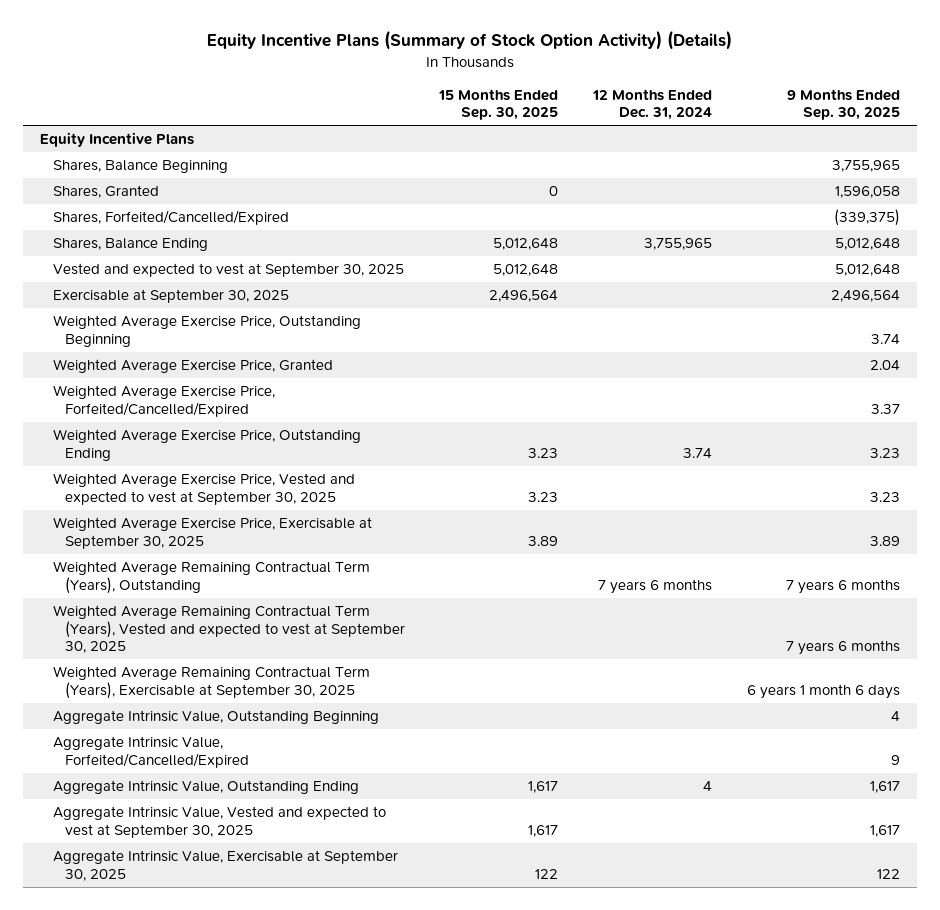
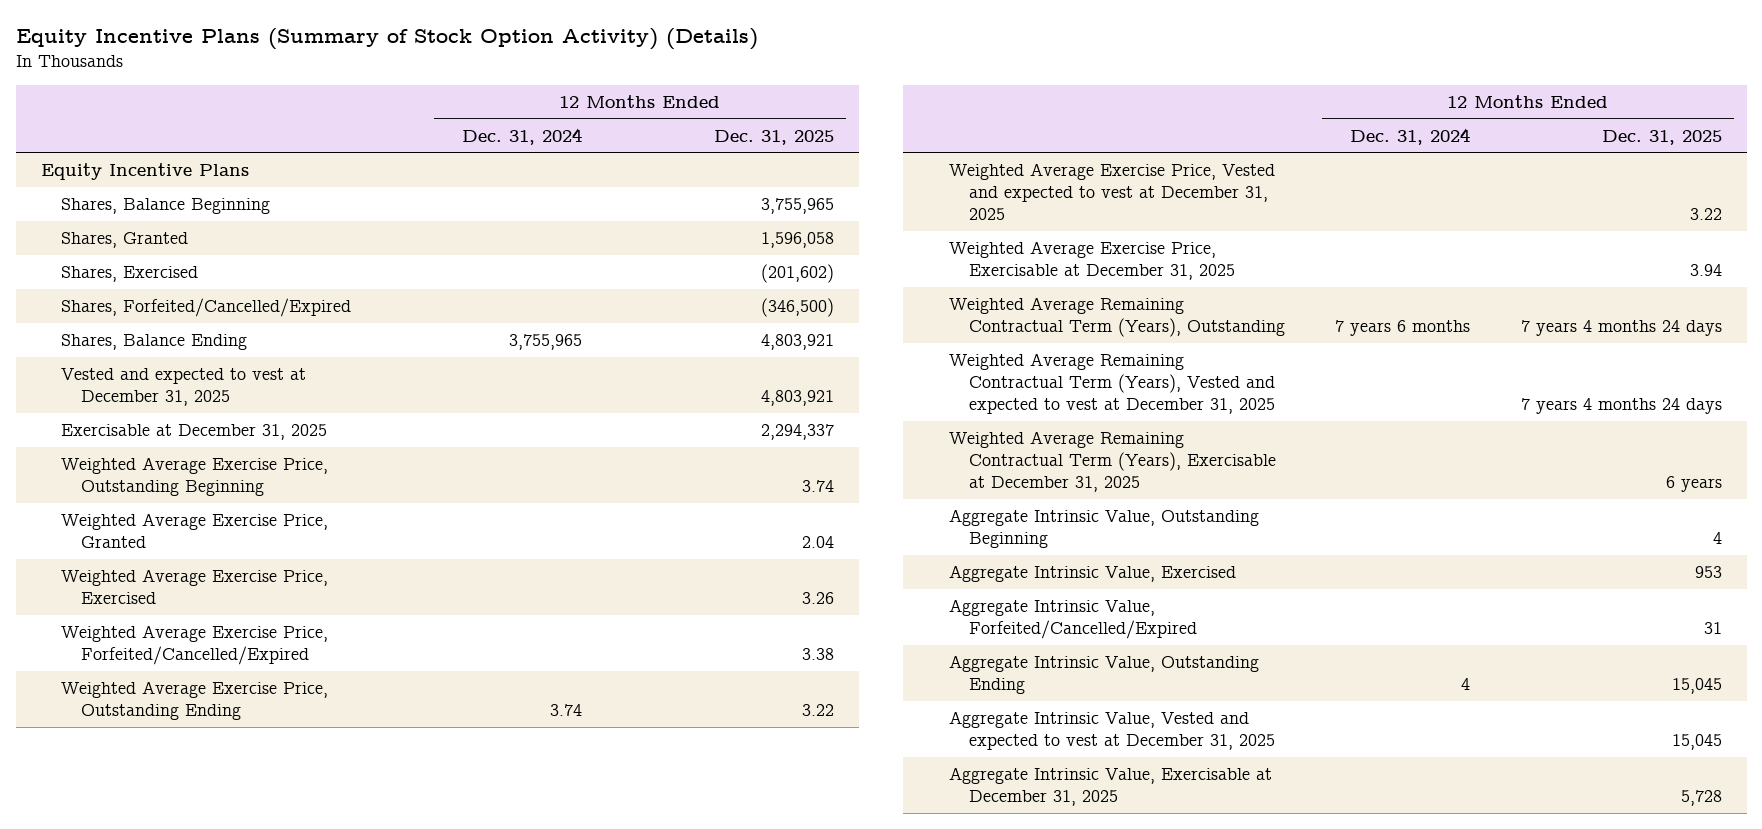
[438,88,559,121] 15 Months Ended Sep. 30, 2025 -> none
[786,88,900,121] 9 Months Ended Sep. 30, 2025 -> none
none -> [713,129,834,145] Dec. 31, 2025
none -> [60,265,198,282] Shares, Exercised
[52,263,404,278] Vested and expected to vest at September 30, 2025 -> [60,367,306,407] Vested and expected to vest at December 31, 2025
[52,289,289,304] Exercisable at September 30, 2025 -> [60,423,327,440] Exercisable at December 31, 2025
none -> [60,568,328,605] Weighted Average Exercise Price, Exercised
[52,473,355,505] Weighted Average Exercise Price, Vested and expected to vest at September 30, 2025 -> [948,162,1275,221] Weighted Average Exercise Price, Vested and expected to vest at December 31, 2025
[52,517,372,549] Weighted Average Exercise Price, Exercisable at September 30, 2025 -> [948,240,1235,281] Weighted Average Exercise Price, Exercisable at December 31, 2025
[52,605,405,653] Weighted Average Remaining Contractual Term (Years), Vested and expected to vest at September 30, 2025 -> [948,352,1275,415] Weighted Average Remaining Contractual Term (Years), Vested and expected to vest at December 31, 2025
[52,666,370,699] Weighted Average Remaining Contractual Term (Years), Exercisable at September 30, 2025 -> [948,430,1276,493] Weighted Average Remaining Contractual Term (Years), Exercisable at December 31, 2025
none -> [948,564,1236,582] Aggregate Intrinsic Value, Exercised
[52,806,386,838] Aggregate Intrinsic Value, Vested and expected to vest at September 30, 2025 -> [948,710,1275,751] Aggregate Intrinsic Value, Vested and expected to vest at December 31, 2025
[52,850,398,881] Aggregate Intrinsic Value, Exercisable at September 30, 2025 -> [948,766,1272,807] Aggregate Intrinsic Value, Exercisable at December 31, 2025

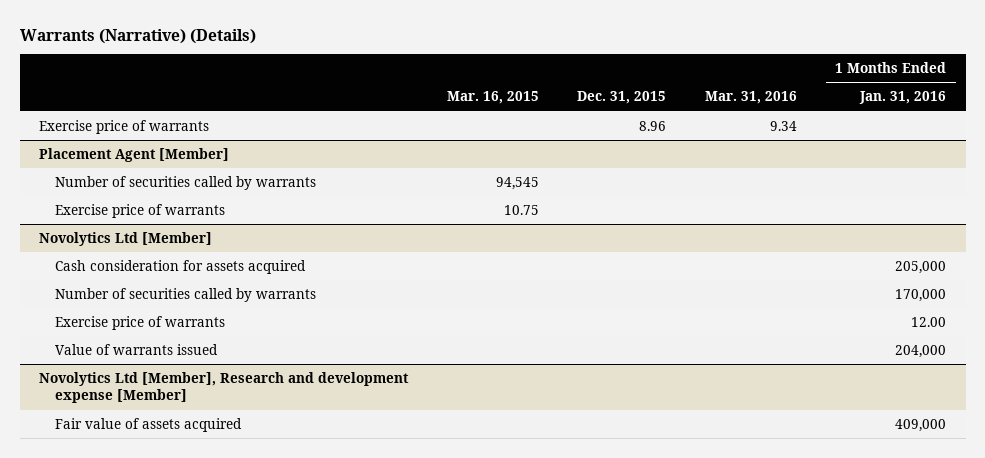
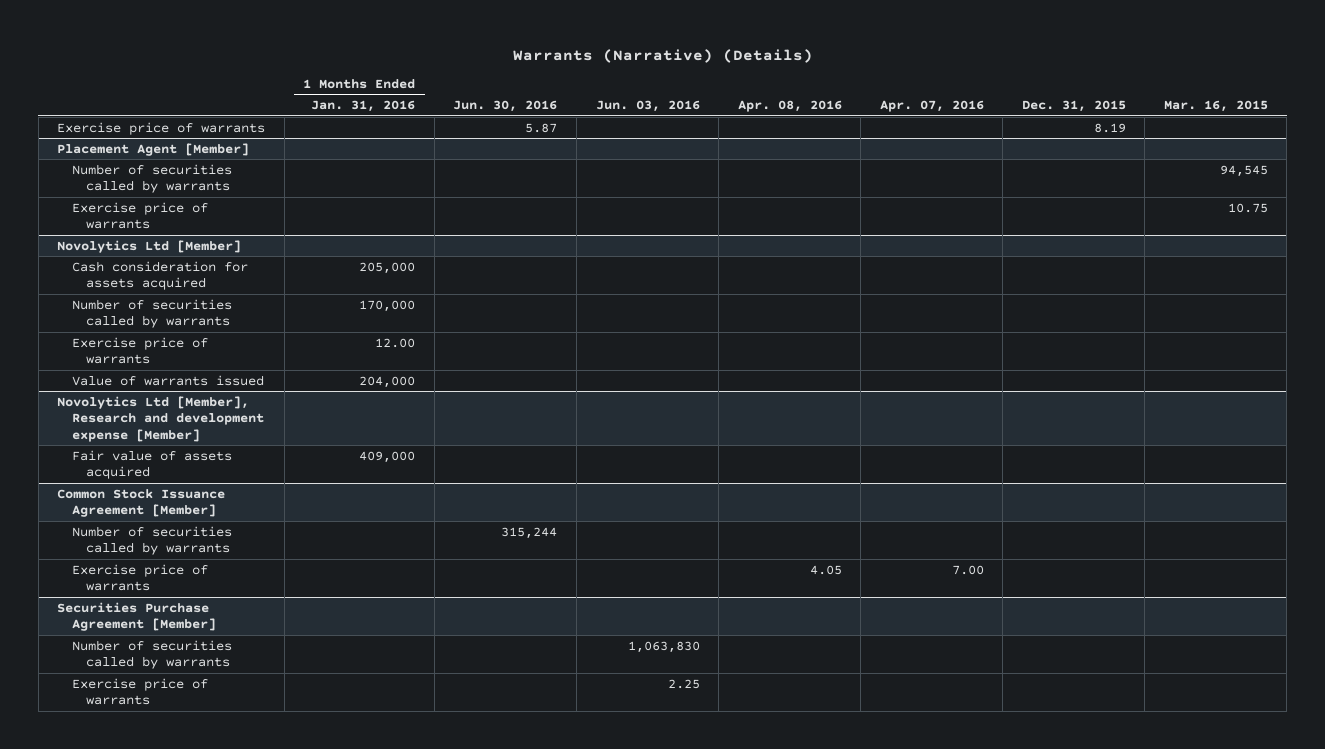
[704,91,797,105] Mar. 31, 2016 -> none
none -> [453,100,558,113] Jun. 30, 2016
none -> [595,100,700,113] Jun. 03, 2016
none -> [737,100,842,113] Apr. 08, 2016
none -> [879,100,984,113] Apr. 07, 2016
[639,120,667,131] 8.96 -> [1093,122,1126,133] 8.19
none -> [57,488,226,518] Common Stock Issuance Agreement [Member]
none -> [71,525,232,556] Number of securities called by warrants
none -> [71,563,208,592] Exercise price of warrants
none -> [57,601,216,632] Securities Purchase Agreement [Member]
none -> [71,639,232,670] Number of securities called by warrants
none -> [71,677,208,706] Exercise price of warrants

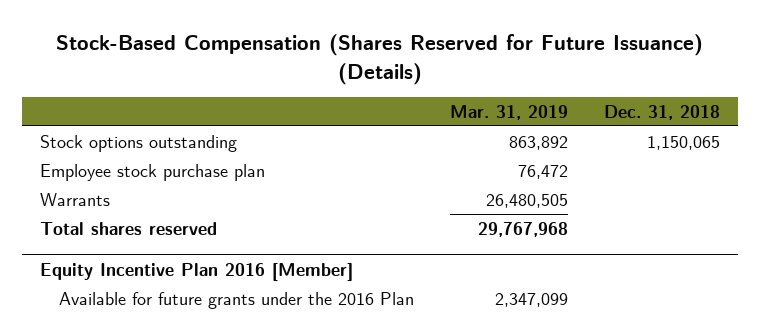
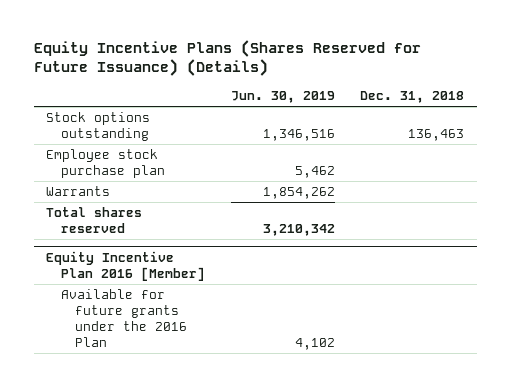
[56,34,704,85] Stock-Based Compensation (Shares Reserved for Future Issuance) (Details) -> [33,39,421,77] Equity Incentive Plans (Shares Reserved for Future Issuance) (Details)
[449,104,568,120] Mar. 31, 2019 -> none
none -> [230,90,335,103] Jun. 30, 2019
[647,135,721,150] 1,150,065 -> [408,129,465,142] 136,463

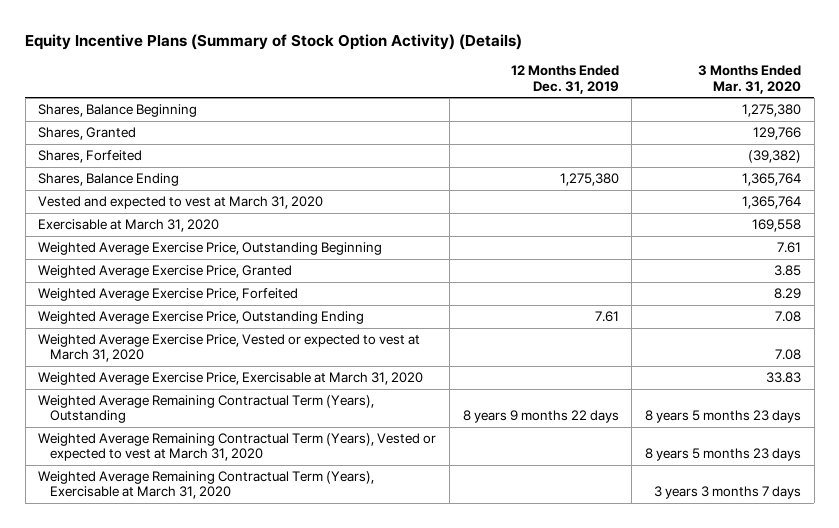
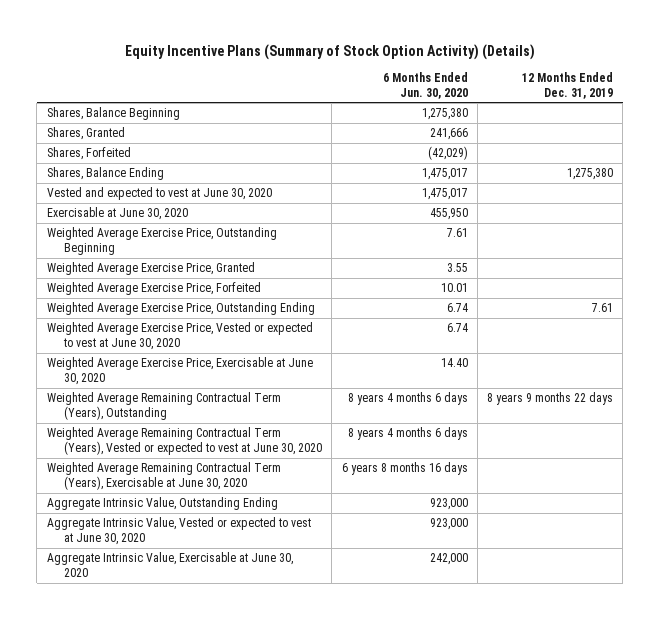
[697,65,801,94] 3 Months Ended Mar. 31, 2020 -> none
none -> [382,71,468,99] 6 Months Ended Jun. 30, 2020
[38,196,324,210] Vested and expected to vest at March 31, 2020 -> [46,187,272,201] Vested and expected to vest at June 30, 2020
[38,219,220,233] Exercisable at March 31, 2020 -> [46,207,188,221] Exercisable at June 30, 2020
[38,334,421,363] Weighted Average Exercise Price, Vested or expected to vest at March 31, 2020 -> [46,322,313,351] Weighted Average Exercise Price, Vested or expected to vest at June 30, 2020
[38,372,424,386] Weighted Average Exercise Price, Exercisable at March 31, 2020 -> [46,357,313,386] Weighted Average Exercise Price, Exercisable at June 30, 2020
[38,433,437,462] Weighted Average Remaining Contractual Term (Years), Vested or expected to vest at March 31, 2020 -> [46,427,323,456] Weighted Average Remaining Contractual Term (Years), Vested or expected to vest at June 30, 2020
[38,471,375,500] Weighted Average Remaining Contractual Term (Years), Exercisable at March 31, 2020 -> [46,462,281,491] Weighted Average Remaining Contractual Term (Years), Exercisable at June 30, 2020
none -> [46,497,278,511] Aggregate Intrinsic Value, Outstanding Ending
none -> [46,517,311,546] Aggregate Intrinsic Value, Vested or expected to vest at June 30, 2020
none -> [46,552,293,578] Aggregate Intrinsic Value, Exercisable at June 30, 2020

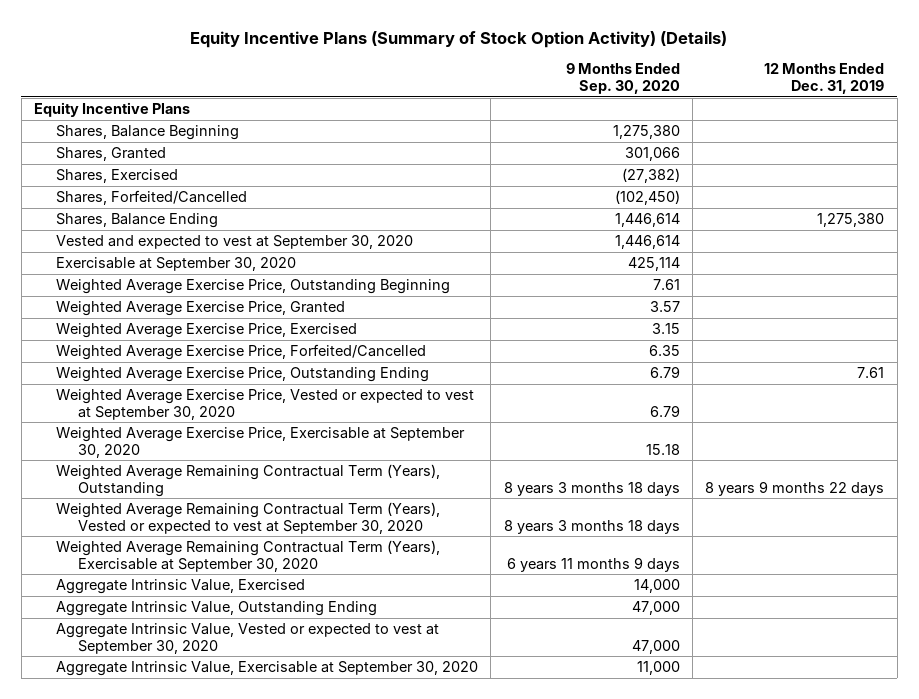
[382,71,468,99] 6 Months Ended Jun. 30, 2020 -> none
none -> [565,63,680,95] 9 Months Ended Sep. 30, 2020
none -> [34,102,191,118] Equity Incentive Plans
none -> [56,169,179,184] Shares, Exercised
[46,147,131,161] Shares, Forfeited -> [56,190,248,206] Shares, Forfeited/Cancelled
[46,187,272,201] Vested and expected to vest at June 30, 2020 -> [56,235,414,250] Vested and expected to vest at September 30, 2020
[46,207,188,221] Exercisable at June 30, 2020 -> [56,257,297,272] Exercisable at September 30, 2020
none -> [56,323,358,339] Weighted Average Exercise Price, Exercised
[46,282,261,296] Weighted Average Exercise Price, Forfeited -> [56,344,427,361] Weighted Average Exercise Price, Forfeited/Cancelled
[46,322,313,351] Weighted Average Exercise Price, Vested or expected to vest at June 30, 2020 -> [56,389,475,420] Weighted Average Exercise Price, Vested or expected to vest at September 30, 2020
[46,357,313,386] Weighted Average Exercise Price, Exercisable at June 30, 2020 -> [56,427,466,458] Weighted Average Exercise Price, Exercisable at September 30, 2020
[46,427,323,456] Weighted Average Remaining Contractual Term (Years), Vested or expected to vest at June 30, 2020 -> [56,502,441,534] Weighted Average Remaining Contractual Term (Years), Vested or expected to vest at September 30, 2020
[46,462,281,491] Weighted Average Remaining Contractual Term (Years), Exercisable at June 30, 2020 -> [56,540,441,572] Weighted Average Remaining Contractual Term (Years), Exercisable at September 30, 2020
none -> [56,579,306,595] Aggregate Intrinsic Value, Exercised
[46,517,311,546] Aggregate Intrinsic Value, Vested or expected to vest at June 30, 2020 -> [56,623,440,654] Aggregate Intrinsic Value, Vested or expected to vest at September 30, 2020
[46,552,293,578] Aggregate Intrinsic Value, Exercisable at June 30, 2020 -> [56,661,479,677] Aggregate Intrinsic Value, Exercisable at September 30, 2020

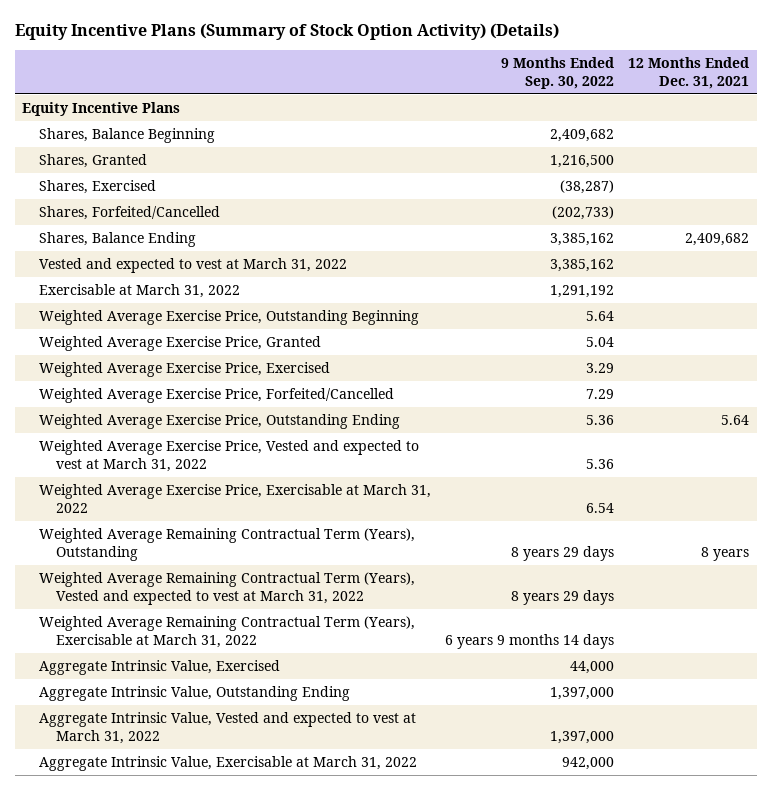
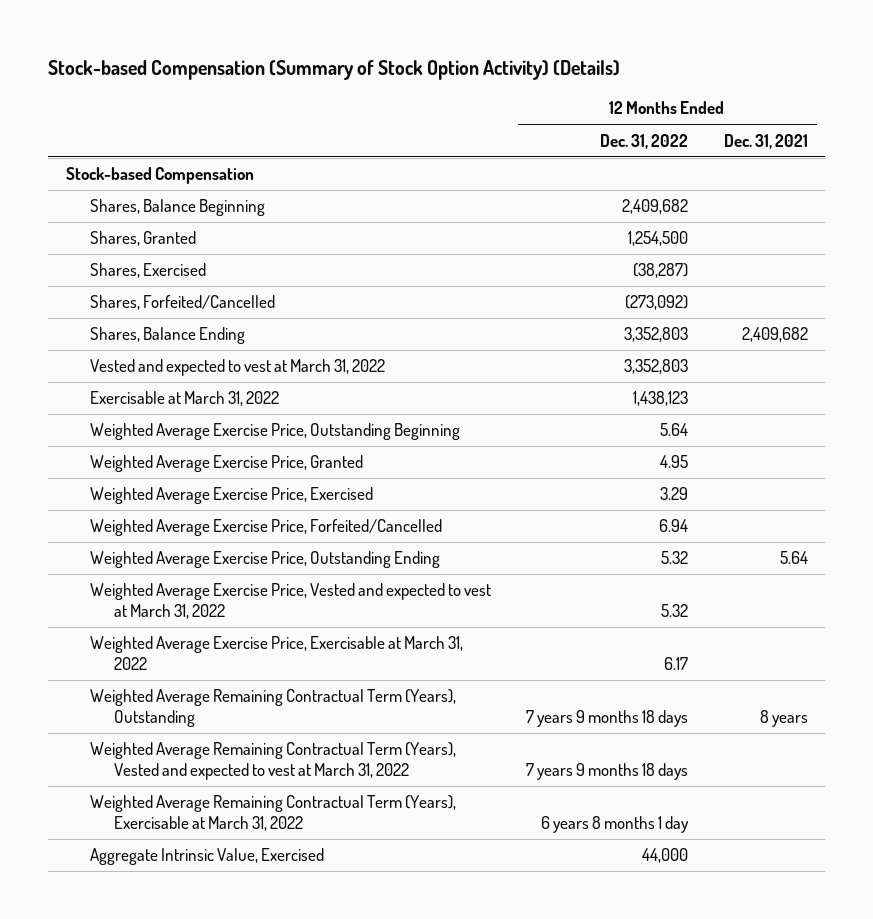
[14,23,559,41] Equity Incentive Plans (Summary of Stock Option Activity) (Details) -> [48,59,621,80] Stock-based Compensation (Summary of Stock Option Activity) (Details)
[501,56,615,89] 9 Months Ended Sep. 30, 2022 -> none
none -> [600,133,689,149] Dec. 31, 2022
[21,101,180,116] Equity Incentive Plans -> [65,167,254,185] Stock-based Compensation
[38,685,350,701] Aggregate Intrinsic Value, Outstanding Ending -> none
[38,711,416,744] Aggregate Intrinsic Value, Vested and expected to vest at March 31, 2022 -> none
[38,755,417,771] Aggregate Intrinsic Value, Exercisable at March 31, 2022 -> none

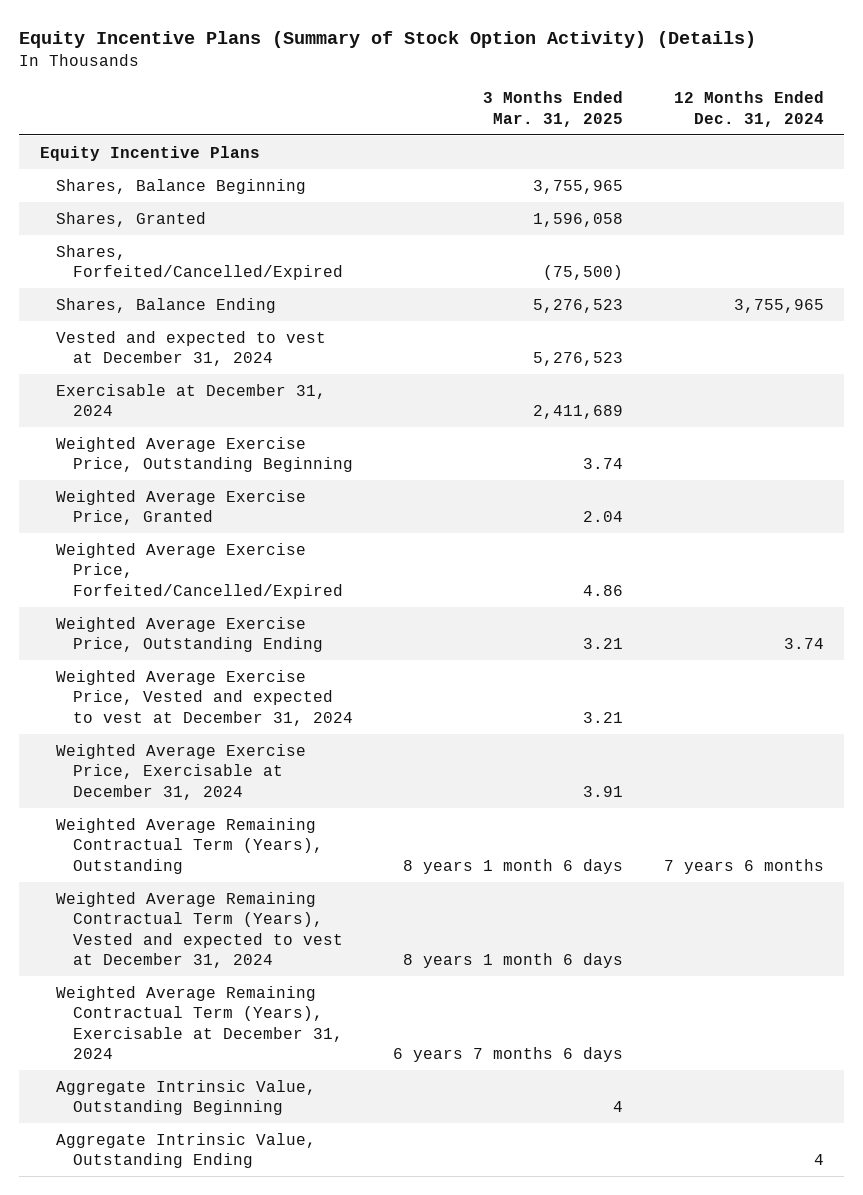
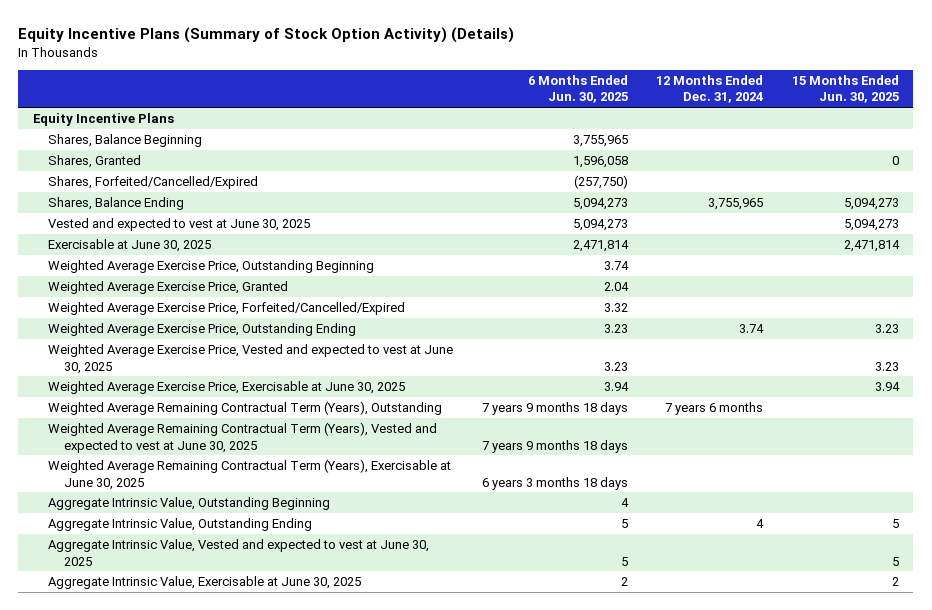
[483,91,624,127] 3 Months Ended Mar. 31, 2025 -> none
none -> [527,74,628,104] 6 Months Ended Jun. 30, 2025
none -> [791,74,899,104] 15 Months Ended Jun. 30, 2025
[56,330,327,367] Vested and expected to vest at December 31, 2024 -> [48,218,311,232] Vested and expected to vest at June 30, 2025
[56,383,327,417] Exercisable at December 31, 2024 -> [48,239,212,253] Exercisable at June 30, 2025
[56,669,354,726] Weighted Average Exercise Price, Vested and expected to vest at December 31, 2024 -> [48,344,454,374] Weighted Average Exercise Price, Vested and expected to vest at June 30, 2025
[56,743,307,800] Weighted Average Exercise Price, Exercisable at December 31, 2024 -> [48,381,406,395] Weighted Average Exercise Price, Exercisable at June 30, 2025
[56,891,344,969] Weighted Average Remaining Contractual Term (Years), Vested and expected to vest at December 31, 2024 -> [48,422,438,453] Weighted Average Remaining Contractual Term (Years), Vested and expected to vest at June 30, 2025
[56,985,344,1060] Weighted Average Remaining Contractual Term (Years), Exercisable at December 31, 2024 -> [48,459,452,490] Weighted Average Remaining Contractual Term (Years), Exercisable at June 30, 2025
none -> [48,539,430,566] Aggregate Intrinsic Value, Vested and expected to vest at June 30, 2025
none -> [48,576,362,590] Aggregate Intrinsic Value, Exercisable at June 30, 2025

